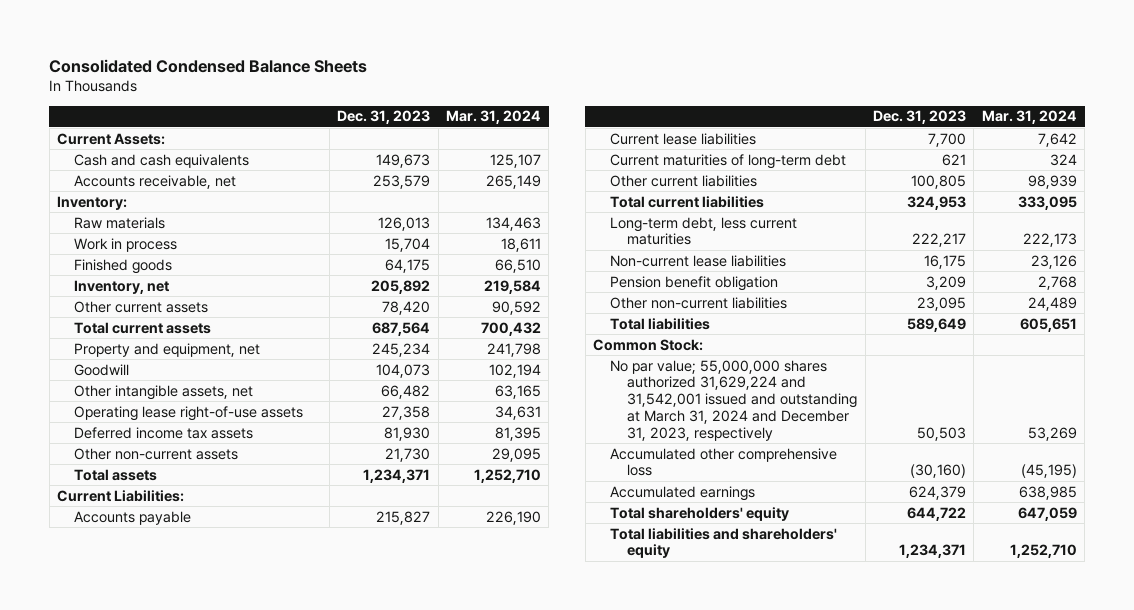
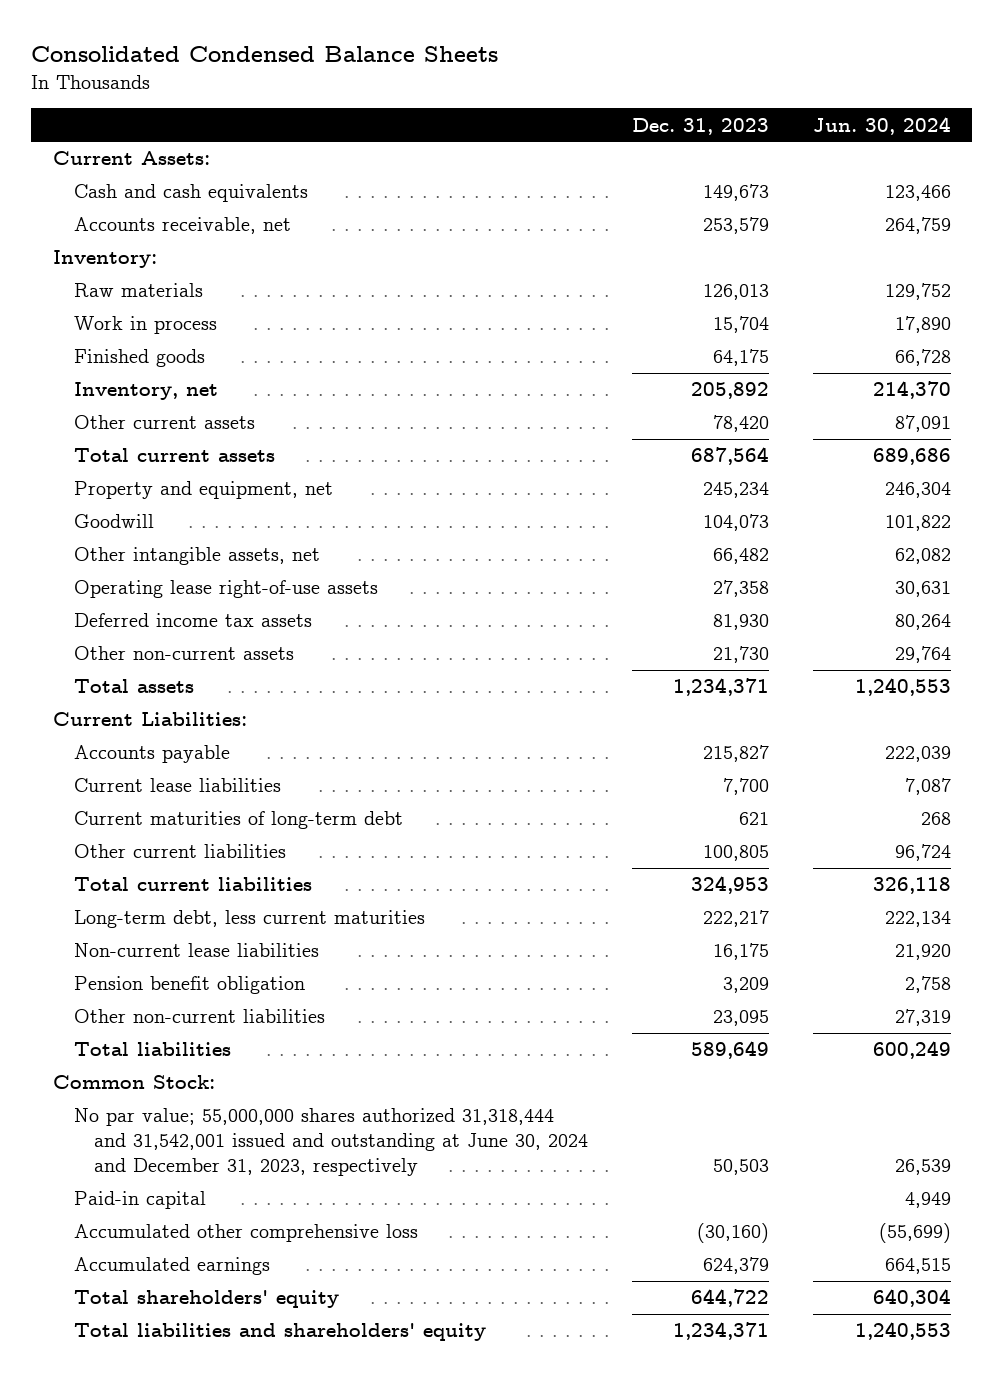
[446,110,542,125] Mar. 31, 2024 -> none
none -> [812,116,951,135] Jun. 30, 2024
[610,359,858,441] No par value; 55,000,000 shares authorized 31,629,224 and 31,542,001 issued and outstanding at March 31, 2024 and December 31, 2023, respectively -> [73,1108,589,1177] No par value; 55,000,000 shares authorized 31,318,444 and 31,542,001 issued and outstanding at June 30, 2024 and December 31, 2023, respectively
none -> [73,1191,206,1210] Paid-in capital

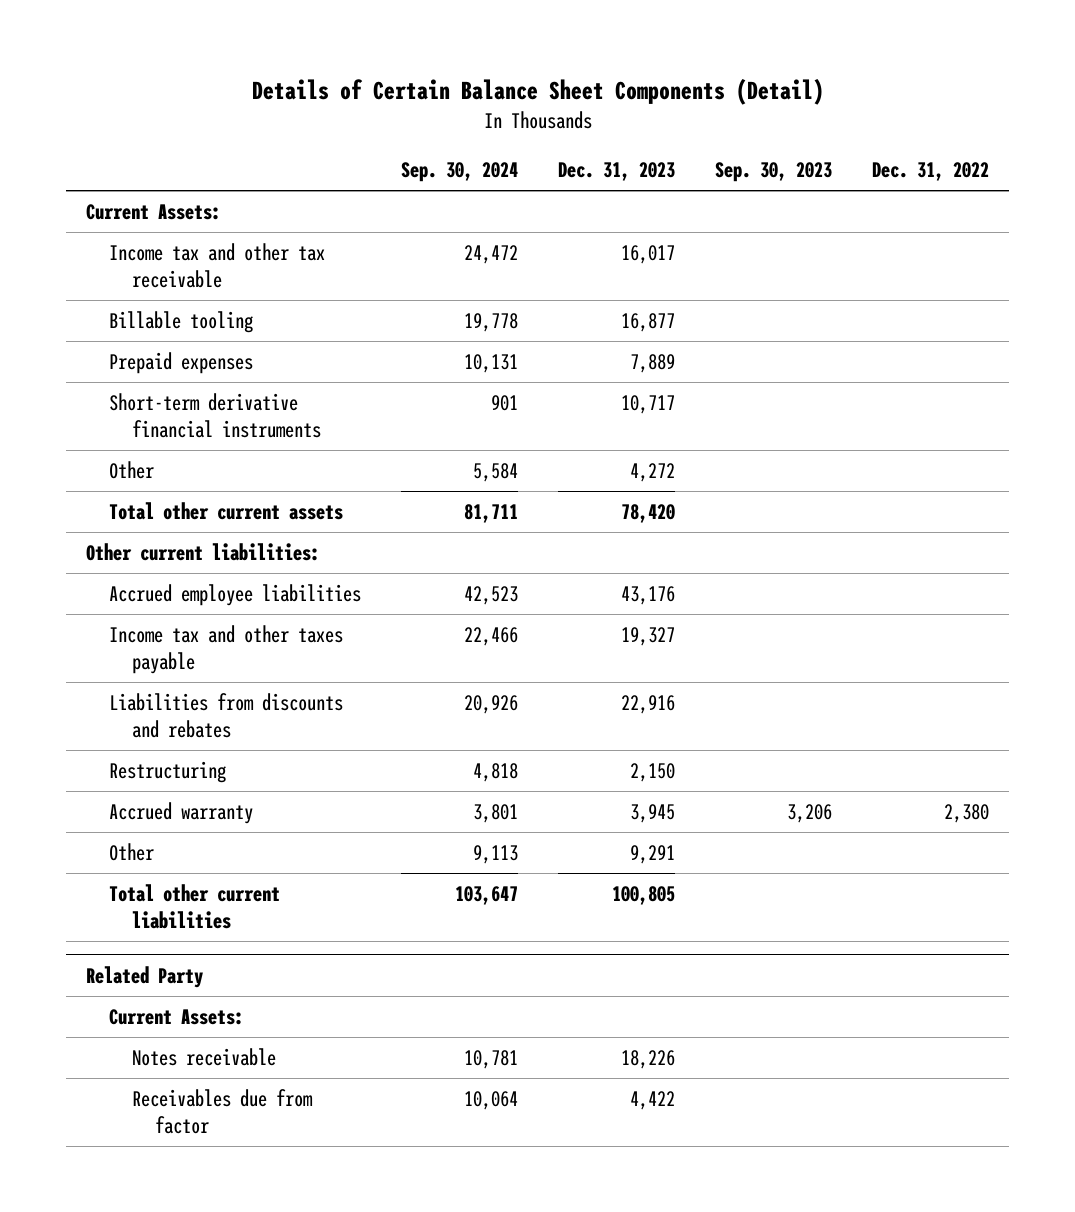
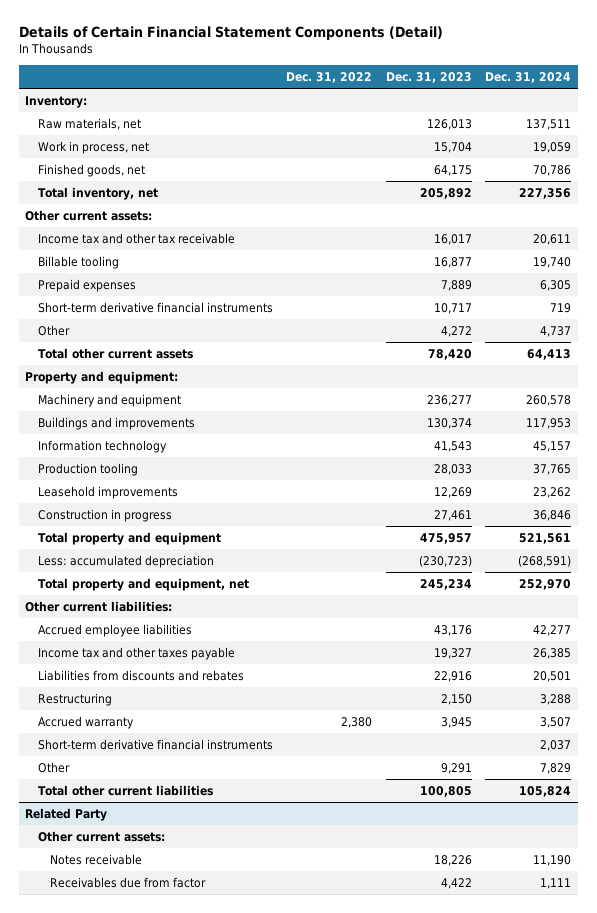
[251,78,824,106] Details of Certain Balance Sheet Components (Detail) -> [18,25,443,40] Details of Certain Financial Statement Components (Detail)
[401,162,519,183] Sep. 30, 2024 -> none
[715,162,833,183] Sep. 30, 2023 -> none
none -> [485,71,572,83] Dec. 31, 2024
none -> [25,96,88,109] Inventory:
none -> [37,118,141,131] Raw materials, net
none -> [37,141,149,155] Work in process, net
none -> [37,164,145,178] Finished goods, net
none -> [37,187,158,201] Total inventory, net
[86,204,222,221] Current Assets: -> [25,210,153,222] Other current assets:
none -> [25,371,179,385] Property and equipment:
none -> [37,394,181,408] Machinery and equipment
none -> [37,417,195,431] Buildings and improvements
none -> [37,440,167,454] Information technology
none -> [37,463,138,477] Production tooling
none -> [37,486,178,500] Leasehold improvements
none -> [37,509,172,523] Construction in progress
none -> [37,532,221,546] Total property and equipment
none -> [37,555,214,569] Less: accumulated depreciation
none -> [37,578,249,592] Total property and equipment, net
none -> [37,739,273,751] Short-term derivative financial instruments
[109,1009,245,1026] Current Assets: -> [37,831,165,843] Other current assets:

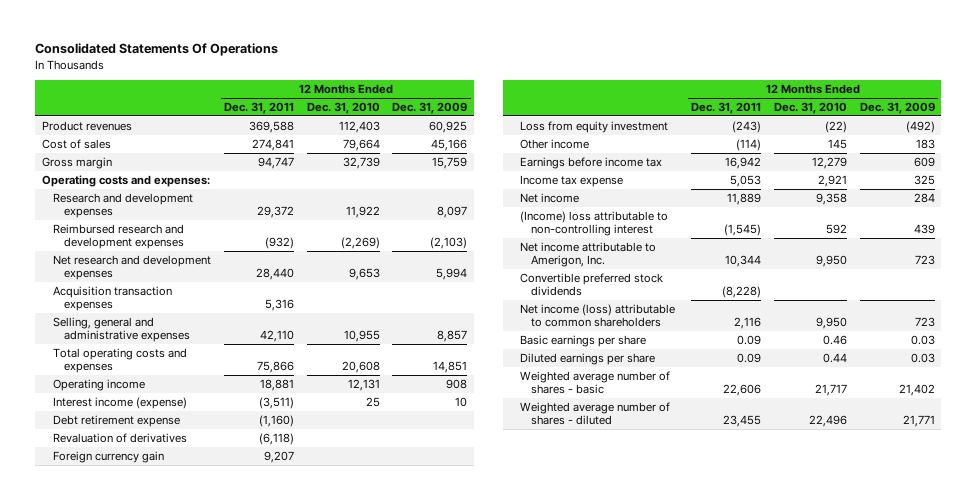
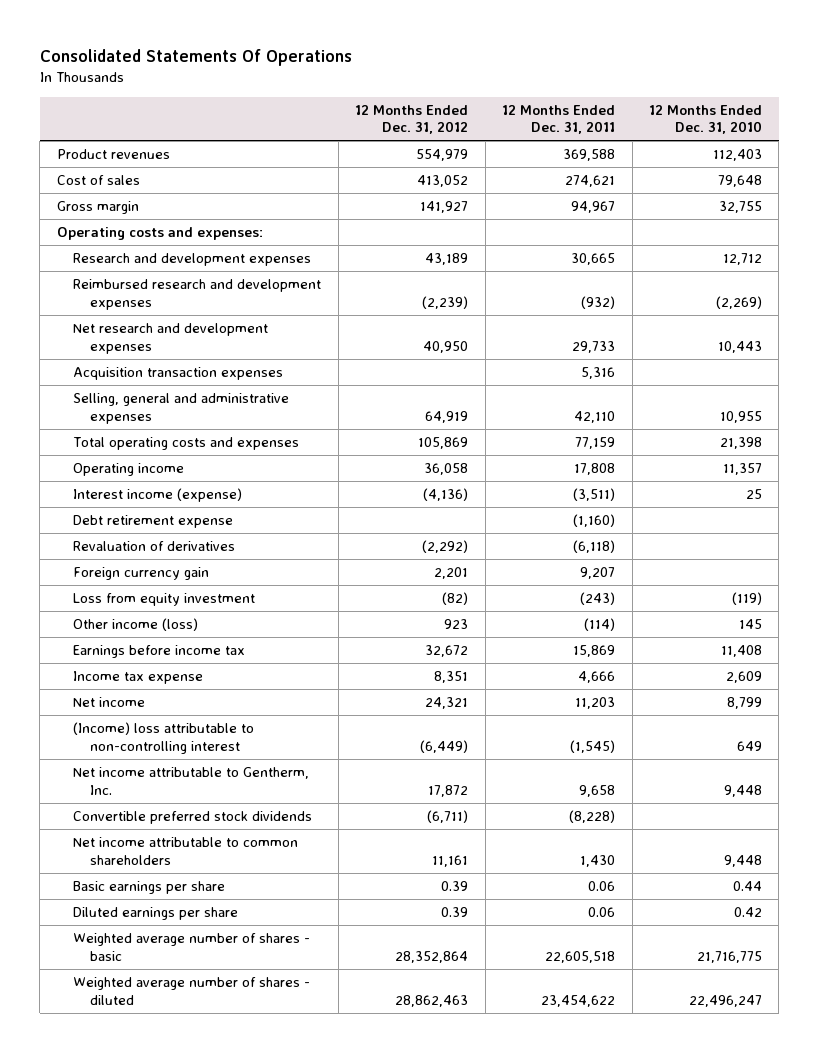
[392,101,468,114] Dec. 31, 2009 -> none
none -> [355,104,469,135] 12 Months Ended Dec. 31, 2012
[251,138,294,151] 274,841 -> [565,175,616,188] 274,621
[342,138,380,151] 79,664 -> [718,175,763,188] 79,648
[257,156,294,169] 94,747 -> [571,201,616,214] 94,967
[342,156,380,169] 32,739 -> [719,201,763,214] 32,755
[256,206,294,219] 29,372 -> [571,253,616,266] 30,665
[345,206,380,219] 11,922 -> [723,253,763,266] 12,712
[255,268,294,281] 28,440 -> [572,340,616,353] 29,733
[348,268,380,281] 9,653 -> [718,340,763,353] 10,443
[256,361,294,374] 75,866 -> [575,437,616,450] 77,159
[341,361,380,374] 20,608 -> [720,437,763,450] 21,398
[259,378,294,391] 18,881 -> [574,463,616,476] 17,808
[347,378,380,391] 12,131 -> [723,463,763,476] 11,357
[824,120,847,133] (22) -> [732,592,763,606] (119)
[520,138,590,149] Other income -> [73,618,199,632] Other income (loss)
[724,156,761,169] 16,942 -> [573,645,616,658] 15,869
[811,156,847,169] 12,279 -> [721,645,763,658] 11,408
[729,174,761,187] 5,053 -> [578,671,616,684] 4,666
[817,174,847,187] 2,921 -> [726,671,763,684] 2,609
[726,192,761,205] 11,889 -> [575,697,616,710] 11,203
[815,192,847,205] 9,358 -> [727,697,763,710] 8,799
[825,224,847,235] 592 -> [737,740,763,751] 649
[520,241,657,268] Net income attributable to Amerigon, Inc. -> [73,767,310,795] Net income attributable to Gentherm, Inc.
[724,255,761,268] 10,344 -> [579,784,616,797] 9,658
[815,255,847,268] 9,950 -> [724,784,763,797] 9,448
[520,303,676,328] Net income (loss) attributable to common shareholders -> [73,837,299,865] Net income attributable to common shareholders
[733,317,761,330] 2,116 -> [580,854,616,867] 1,430
[815,317,847,330] 9,950 -> [724,854,763,867] 9,448
[736,334,761,345] 0.09 -> [588,881,616,892] 0.06
[822,334,847,345] 0.46 -> [733,881,763,892] 0.44
[736,352,761,363] 0.09 -> [588,907,616,918] 0.06
[822,352,847,363] 0.44 -> [734,907,763,918] 0.42
[722,384,761,397] 22,606 -> [545,950,616,963] 22,605,518
[814,384,847,397] 21,717 -> [697,950,763,963] 21,716,775
[722,415,761,428] 23,455 -> [541,994,616,1007] 23,454,622
[808,415,847,428] 22,496 -> [689,994,763,1007] 22,496,247

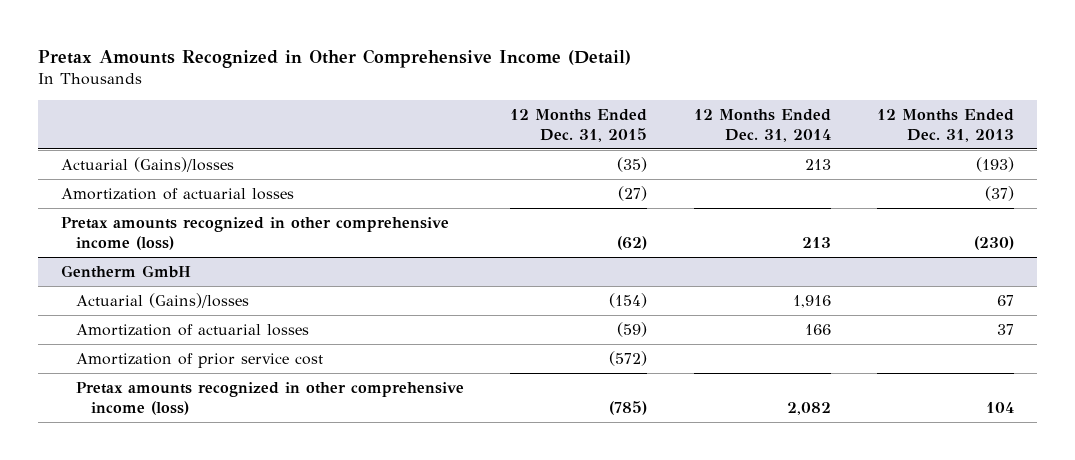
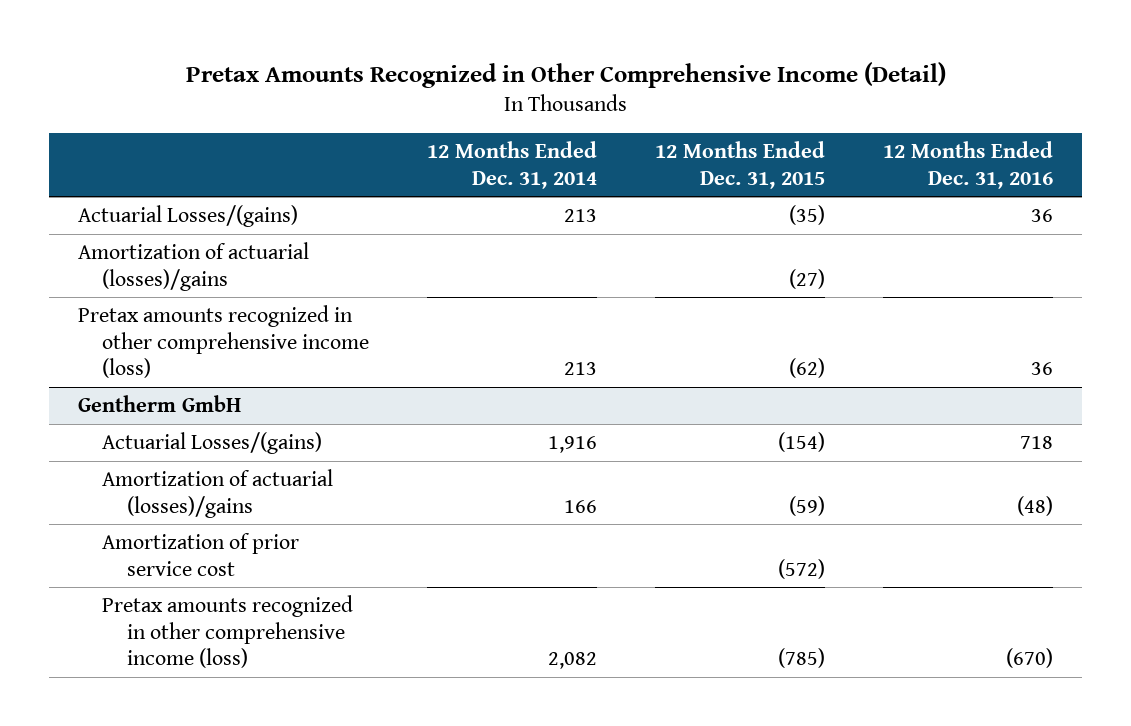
[876,109,1014,142] 12 Months Ended Dec. 31, 2013 -> none
none -> [883,141,1054,189] 12 Months Ended Dec. 31, 2016
[61,157,235,173] Actuarial (Gains)/losses -> [77,205,298,228] Actuarial Losses/(gains)
[61,188,295,201] Amortization of actuarial losses -> [77,242,309,291] Amortization of actuarial (losses)/gains
[76,293,250,309] Actuarial (Gains)/losses -> [102,432,323,455] Actuarial Losses/(gains)
[76,324,310,337] Amortization of actuarial losses -> [102,469,334,518] Amortization of actuarial (losses)/gains

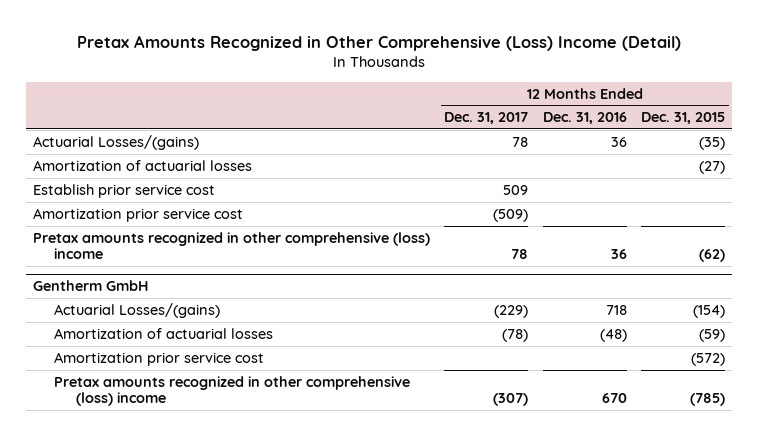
[185,62,946,89] Pretax Amounts Recognized in Other Comprehensive Income (Detail) -> [77,35,682,52] Pretax Amounts Recognized in Other Comprehensive (Loss) Income (Detail)
[427,141,598,189] 12 Months Ended Dec. 31, 2014 -> none
none -> [444,112,529,125] Dec. 31, 2017
[77,242,309,291] Amortization of actuarial (losses)/gains -> [33,159,253,171] Amortization of actuarial losses
none -> [33,183,216,198] Establish prior service cost
none -> [33,207,244,222] Amortization prior service cost
[77,305,370,379] Pretax amounts recognized in other comprehensive income (loss) -> [33,231,431,260] Pretax amounts recognized in other comprehensive (loss) income
[102,469,334,518] Amortization of actuarial (losses)/gains -> [54,327,274,339] Amortization of actuarial losses
[102,533,300,576] Amortization of prior service cost -> [54,351,265,366] Amortization prior service cost
[102,595,354,669] Pretax amounts recognized in other comprehensive income (loss) -> [54,375,411,407] Pretax amounts recognized in other comprehensive (loss) income
[1006,648,1054,669] (670) -> [601,393,627,404] 670

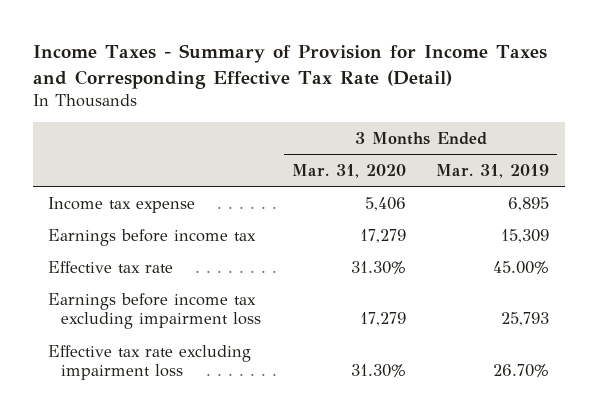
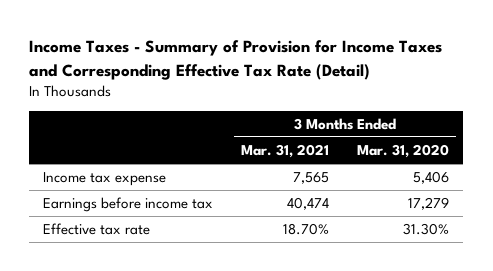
[436,163,550,178] Mar. 31, 2019 -> none
none -> [241,143,330,158] Mar. 31, 2021
[48,292,262,330] Earnings before income tax excluding impairment loss -> none
[48,344,252,381] Effective tax rate excluding impairment loss -> none

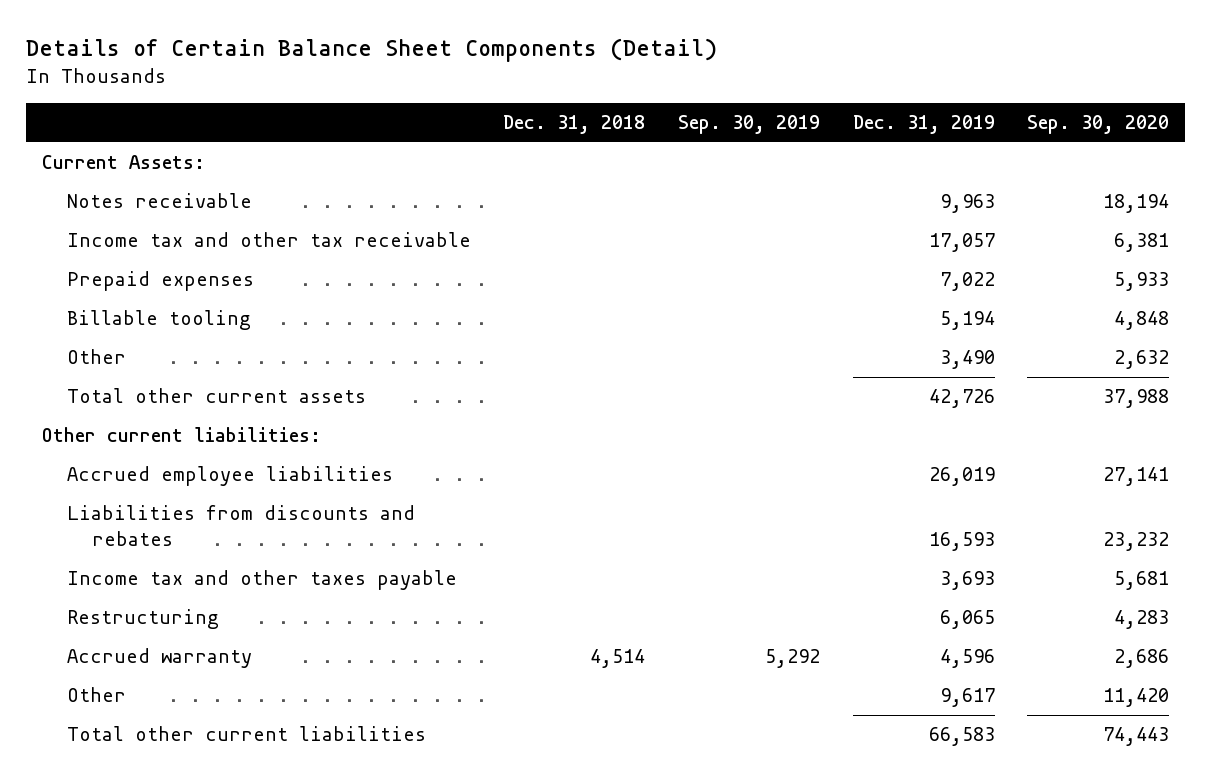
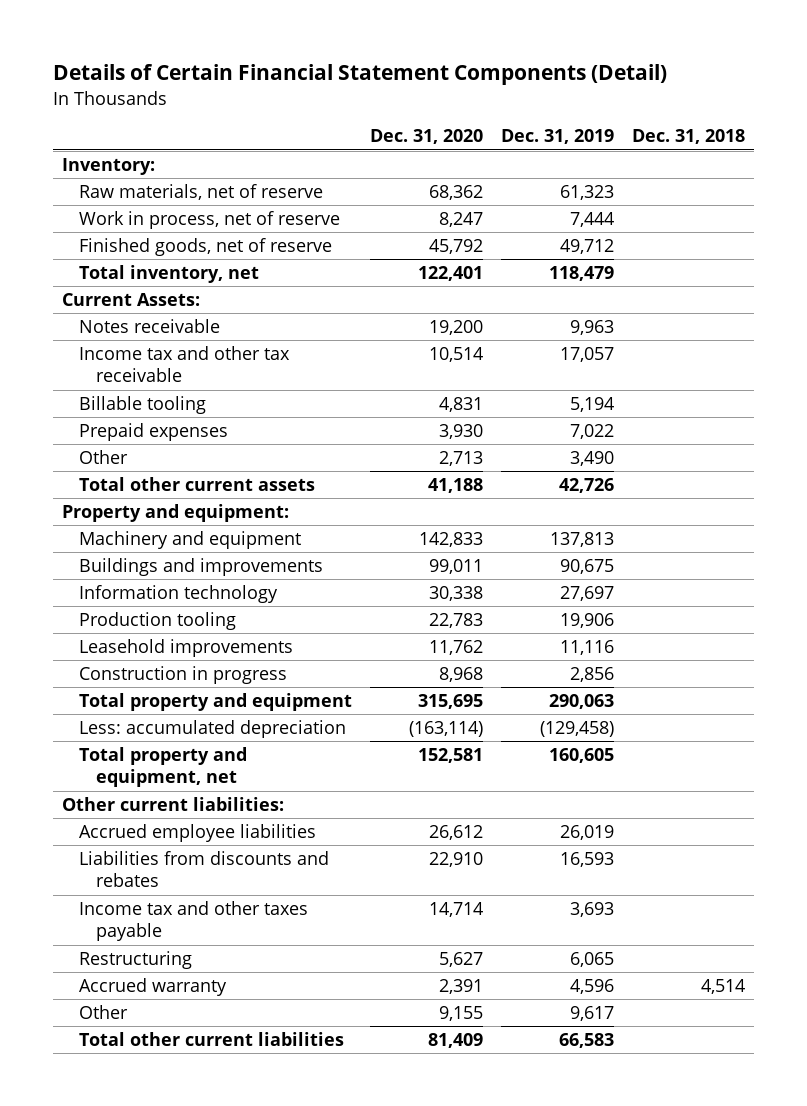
[25,38,717,63] Details of Certain Balance Sheet Components (Detail) -> [52,64,667,86] Details of Certain Financial Statement Components (Detail)
[677,115,820,135] Sep. 30, 2019 -> none
[1027,115,1170,135] Sep. 30, 2020 -> none
none -> [370,129,484,145] Dec. 31, 2020
none -> [61,157,155,175] Inventory:
none -> [79,183,324,200] Raw materials, net of reserve
none -> [79,210,341,229] Work in process, net of reserve
none -> [79,237,333,256] Finished goods, net of reserve
none -> [79,264,260,283] Total inventory, net
[66,271,254,292] Prepaid expenses -> [79,422,229,441] Prepaid expenses
none -> [61,503,289,522] Property and equipment:
none -> [79,530,302,549] Machinery and equipment
none -> [79,557,324,576] Buildings and improvements
none -> [79,584,279,603] Information technology
none -> [79,611,237,630] Production tooling
none -> [79,638,294,657] Leasehold improvements
none -> [79,665,288,684] Construction in progress
none -> [79,692,353,711] Total property and equipment
none -> [79,719,347,738] Less: accumulated depreciation
none -> [79,746,248,788] Total property and equipment, net

